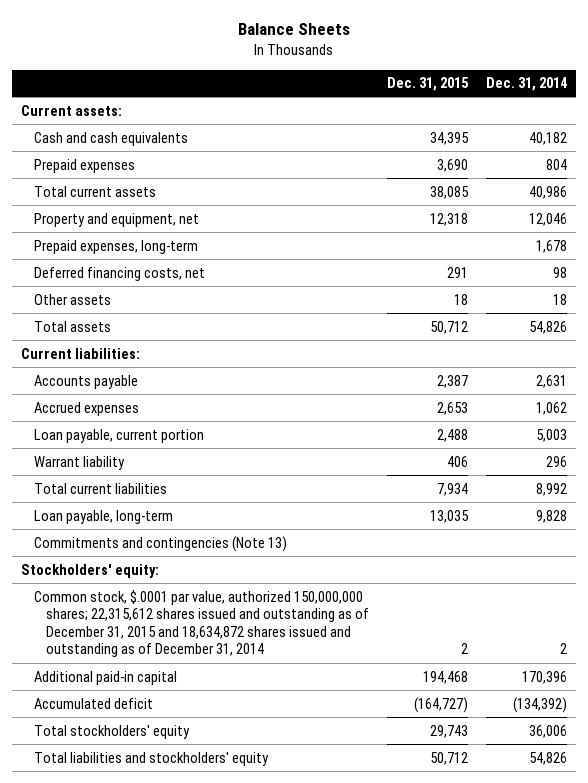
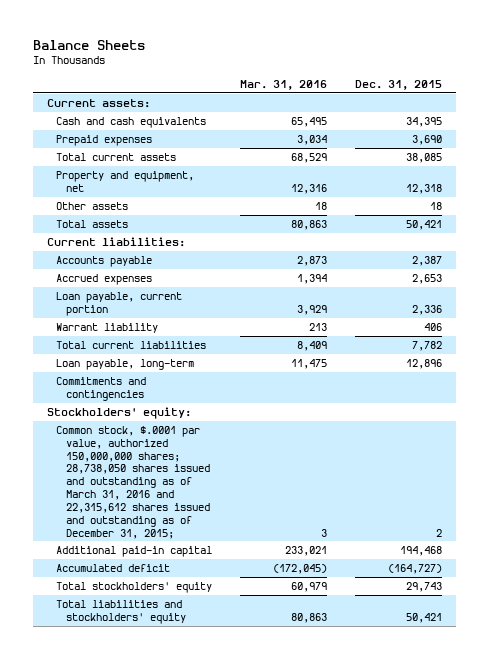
[485,77,567,92] Dec. 31, 2014 -> none
none -> [240,79,328,90] Mar. 31, 2016
[33,239,198,254] Prepaid expenses, long-term -> none
[33,266,205,281] Deferred financing costs, net -> none
[430,320,469,334] 50,712 -> [405,219,442,230] 50,421
[437,428,469,442] 2,488 -> [411,304,442,315] 2,336
[437,482,469,496] 7,934 -> [411,340,442,351] 7,782
[430,509,470,523] 13,035 -> [405,358,442,369] 12,896
[33,535,287,552] Commitments and contingencies (Note 13) -> [56,376,147,401] Commitments and contingencies
[33,589,370,658] Common stock, $.0001 par value, authorized 150,000,000 shares; 22,315,612 shares issued and outstanding as of December 31, 2015 and 18,634,872 shares issued and outstanding as of December 31, 2014 -> [56,425,210,539] Common stock, $.0001 par value, authorized 150,000,000 shares; 28,738,050 shares issued and outstanding as of March 31, 2016 and 22,315,612 shares issued and outstanding as of December 31, 2015;
[430,751,469,765] 50,712 -> [405,612,442,623] 50,421

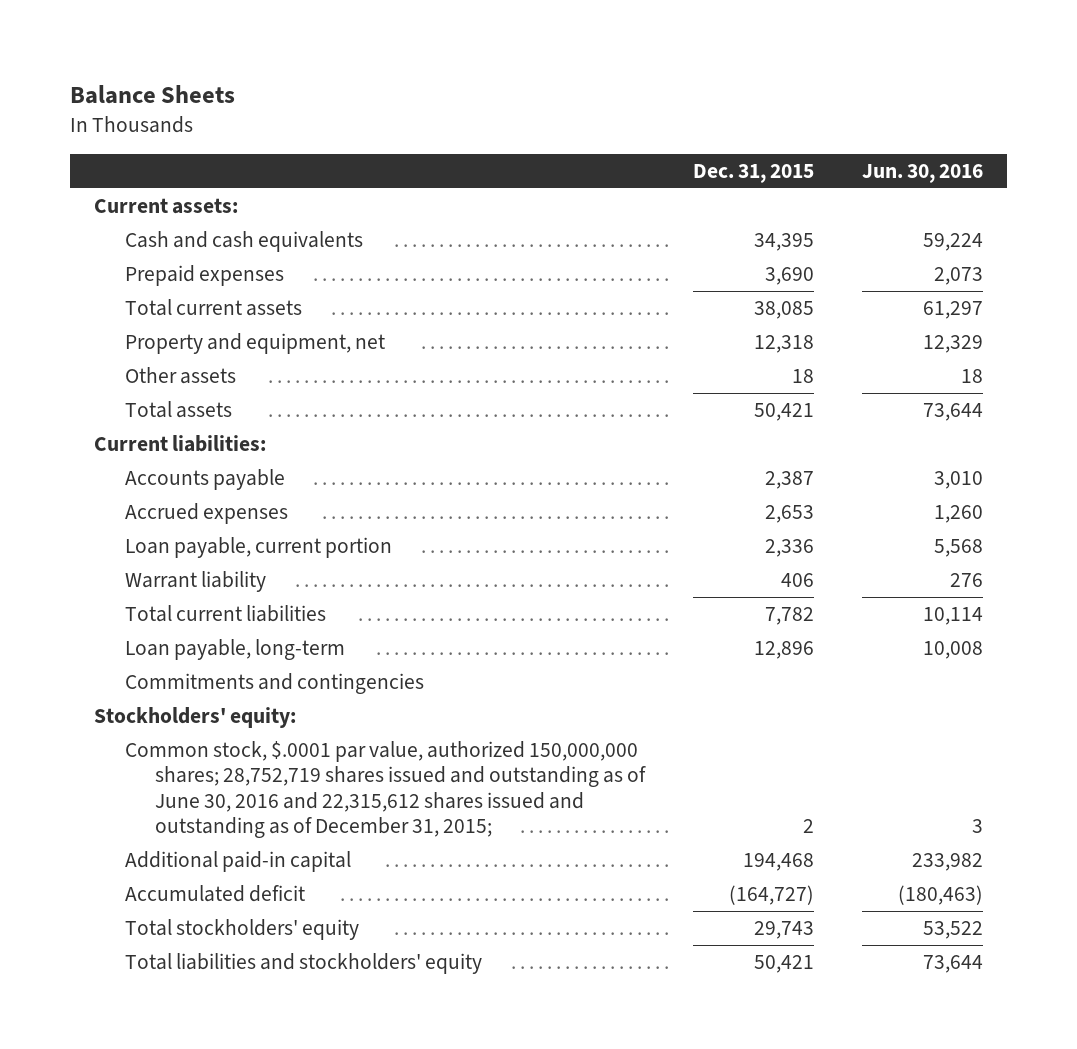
[240,79,328,90] Mar. 31, 2016 -> none
none -> [861,163,983,183] Jun. 30, 2016
[56,425,210,539] Common stock, $.0001 par value, authorized 150,000,000 shares; 28,738,050 shares issued and outstanding as of March 31, 2016 and 22,315,612 shares issued and outstanding as of December 31, 2015; -> [124,741,646,838] Common stock, $.0001 par value, authorized 150,000,000 shares; 28,752,719 shares issued and outstanding as of June 30, 2016 and 22,315,612 shares issued and outstanding as of December 31, 2015;

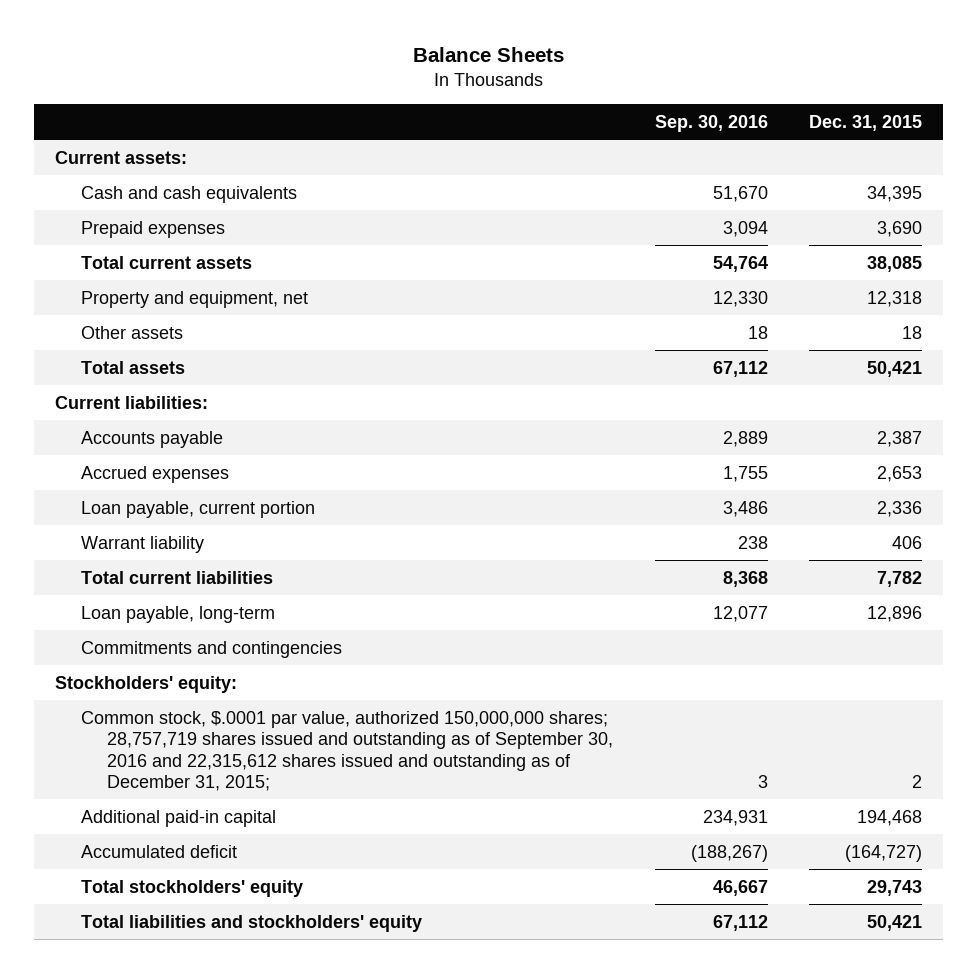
[861,163,983,183] Jun. 30, 2016 -> none
none -> [654,114,768,132] Sep. 30, 2016
[124,741,646,838] Common stock, $.0001 par value, authorized 150,000,000 shares; 28,752,719 shares issued and outstanding as of June 30, 2016 and 22,315,612 shares issued and outstanding as of December 31, 2015; -> [80,710,613,791] Common stock, $.0001 par value, authorized 150,000,000 shares; 28,757,719 shares issued and outstanding as of September 30, 2016 and 22,315,612 shares issued and outstanding as of December 31, 2015;

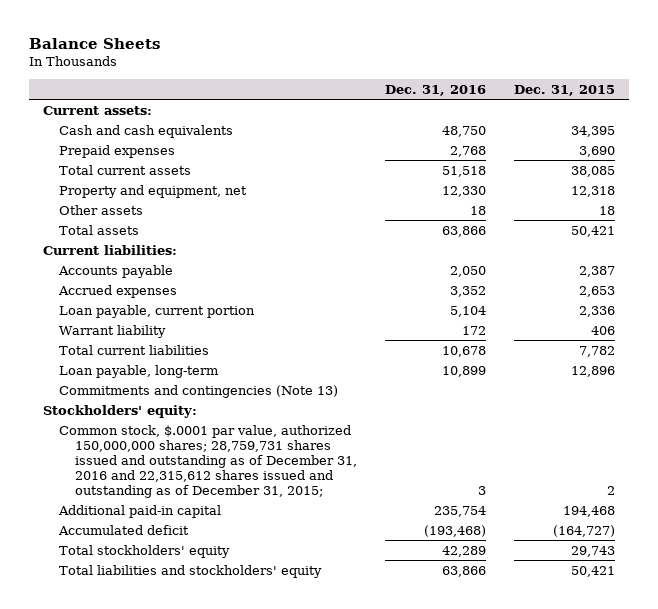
[654,114,768,132] Sep. 30, 2016 -> none
none -> [384,85,486,97] Dec. 31, 2016
[80,640,342,658] Commitments and contingencies -> [58,384,338,398] Commitments and contingencies (Note 13)
[80,710,613,791] Common stock, $.0001 par value, authorized 150,000,000 shares; 28,757,719 shares issued and outstanding as of September 30, 2016 and 22,315,612 shares issued and outstanding as of December 31, 2015; -> [58,424,357,498] Common stock, $.0001 par value, authorized 150,000,000 shares; 28,759,731 shares issued and outstanding as of December 31, 2016 and 22,315,612 shares issued and outstanding as of December 31, 2015;

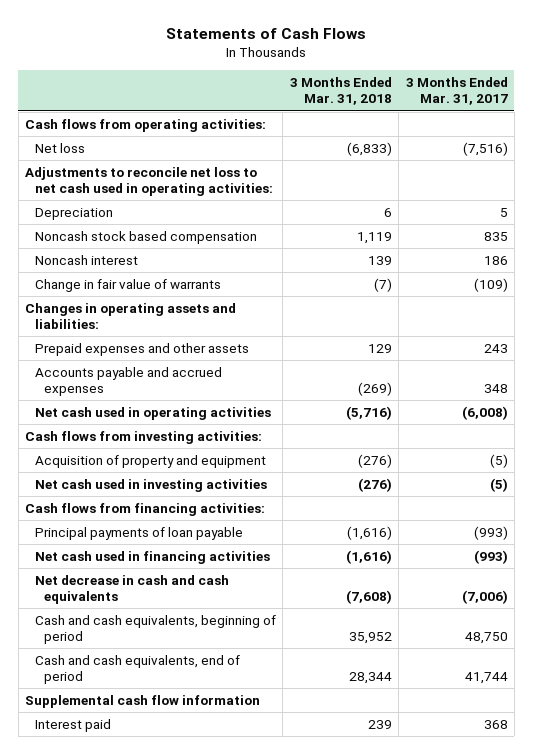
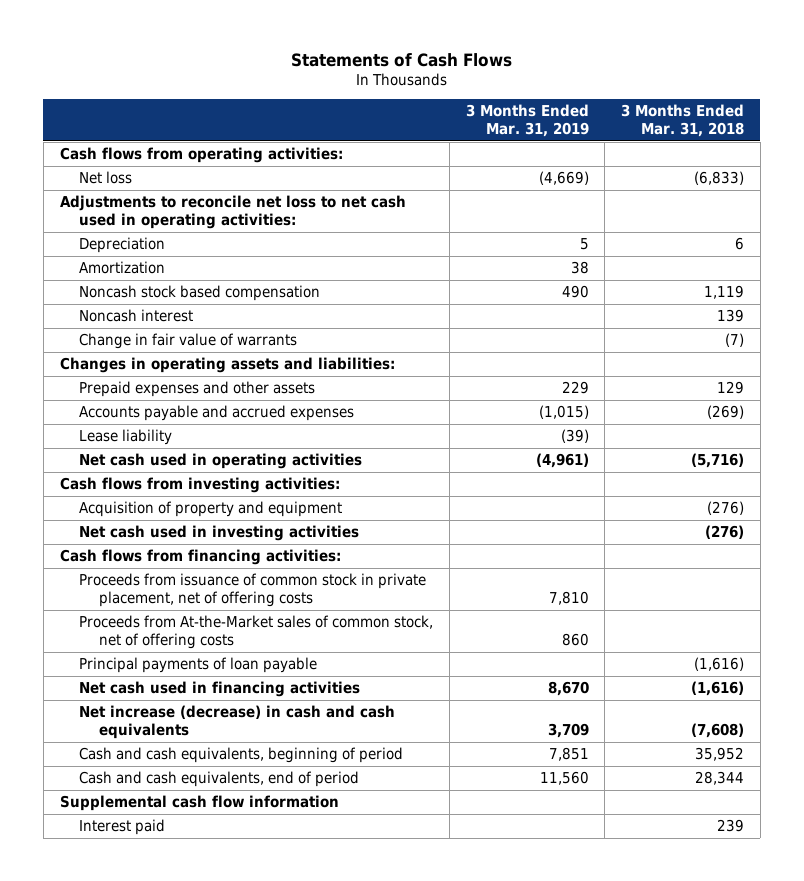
[405,76,508,106] 3 Months Ended Mar. 31, 2017 -> none
none -> [465,104,589,138] 3 Months Ended Mar. 31, 2019
none -> [79,261,166,275] Amortization
none -> [79,429,173,446] Lease liability
none -> [79,573,427,608] Proceeds from issuance of common stock in private placement, net of offering costs
none -> [79,615,434,650] Proceeds from At-the-Market sales of common stock, net of offering costs
[34,574,229,605] Net decrease in cash and cash equivalents -> [79,705,396,740] Net increase (decrease) in cash and cash equivalents

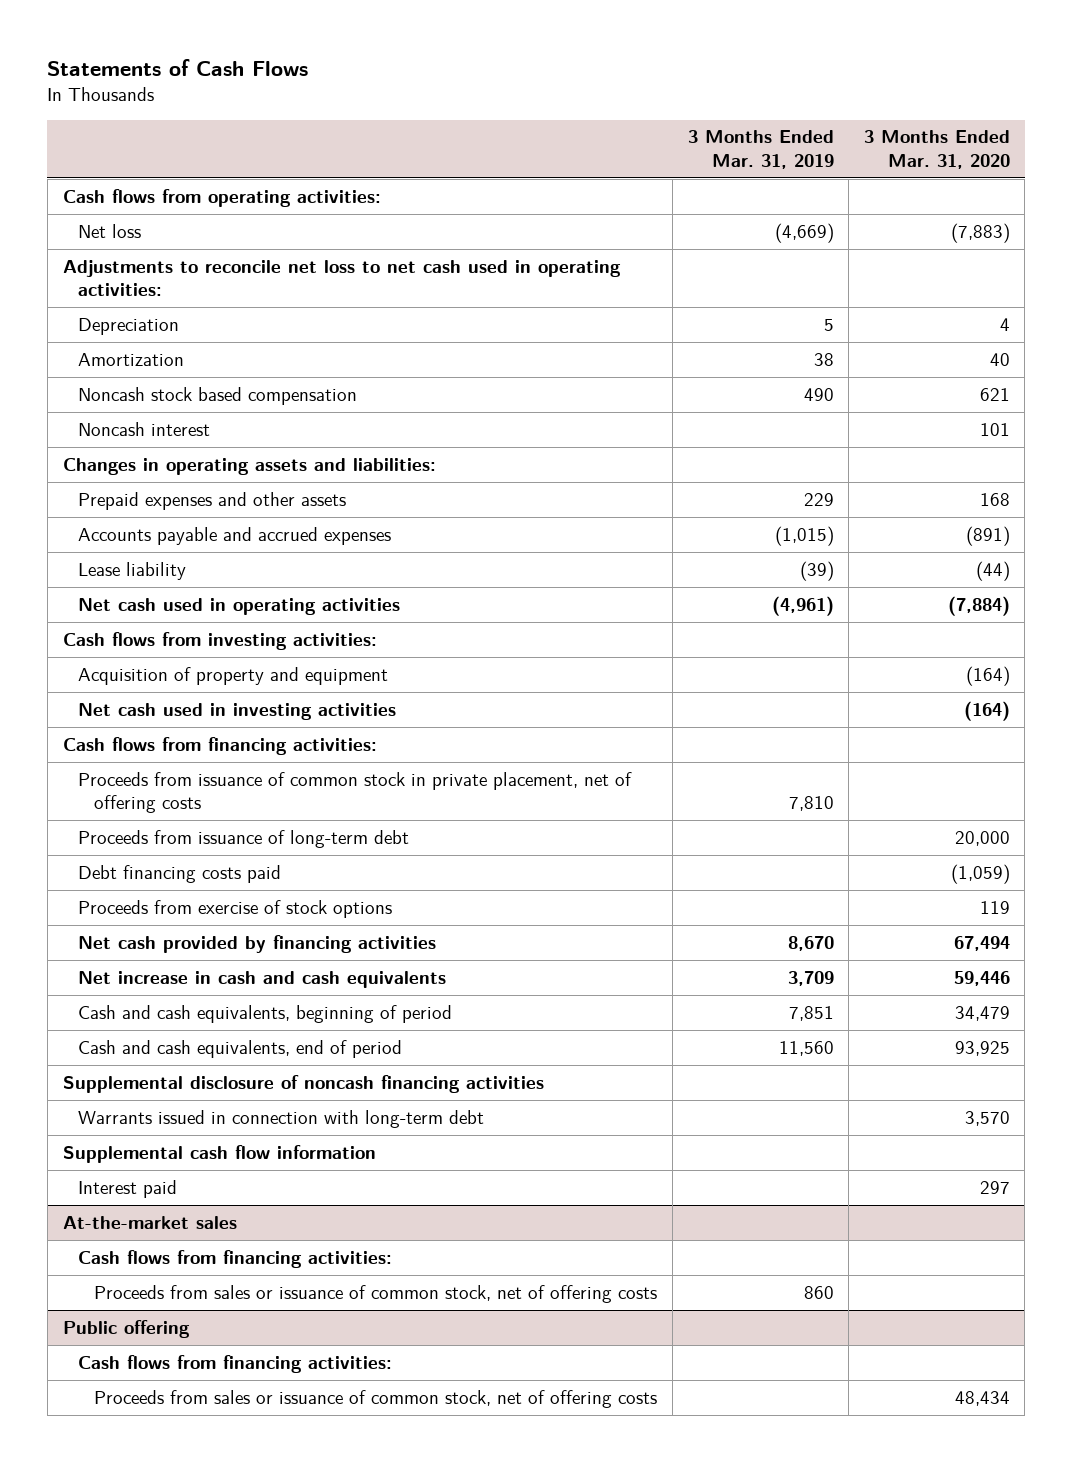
[621,104,745,138] 3 Months Ended Mar. 31, 2018 -> none
none -> [863,130,1010,169] 3 Months Ended Mar. 31, 2020
[79,333,298,350] Change in fair value of warrants -> none
[79,615,434,650] Proceeds from At-the-Market sales of common stock, net of offering costs -> none
[79,657,318,674] Principal payments of loan payable -> none
none -> [78,829,410,848] Proceeds from issuance of long-term debt
none -> [78,864,282,883] Debt financing costs paid
none -> [78,899,393,918] Proceeds from exercise of stock options
[79,681,361,698] Net cash used in financing activities -> [78,934,437,953] Net cash provided by financing activities
[79,705,396,740] Net increase (decrease) in cash and cash equivalents -> [78,970,447,988] Net increase in cash and cash equivalents
none -> [62,1074,544,1093] Supplemental disclosure of noncash financing activities
none -> [78,1109,485,1128] Warrants issued in connection with long-term debt
none -> [62,1215,237,1229] At-the-market sales
none -> [78,1249,393,1268] Cash flows from financing activities:
none -> [94,1284,658,1303] Proceeds from sales or issuance of common stock, net of offering costs
none -> [62,1319,190,1338] Public offering
none -> [78,1354,393,1373] Cash flows from financing activities:
none -> [94,1389,658,1408] Proceeds from sales or issuance of common stock, net of offering costs

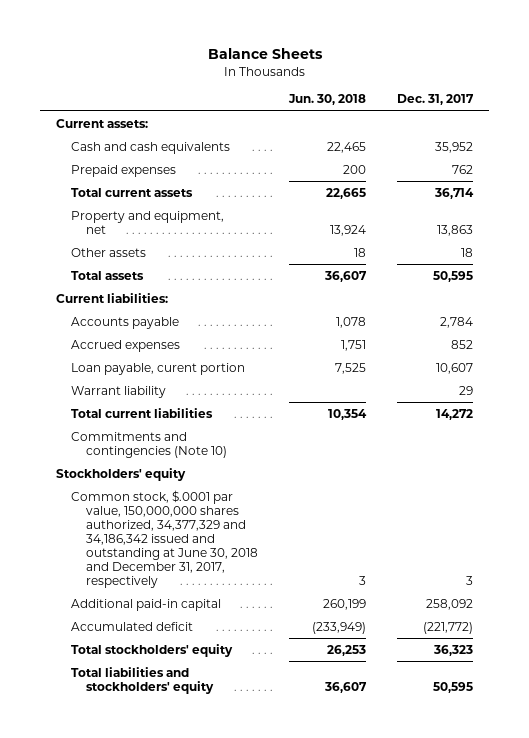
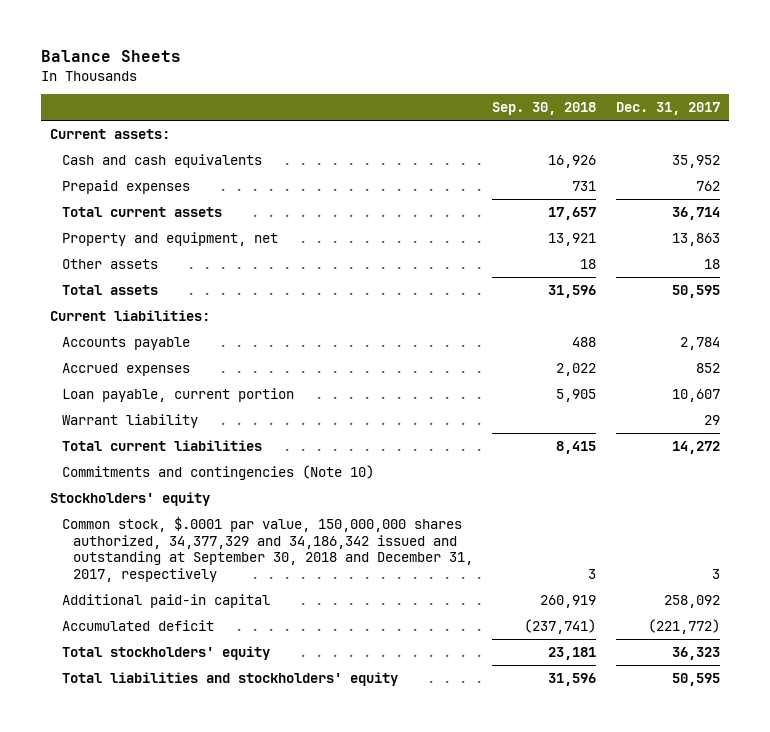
[287,94,366,106] Jun. 30, 2018 -> none
none -> [492,102,597,116] Sep. 30, 2018
[70,362,245,375] Loan payable, curent portion -> [61,388,294,403] Loan payable, current portion
[70,489,258,589] Common stock, $.0001 par value, 150,000,000 shares authorized, 34,377,329 and 34,186,342 issued and outstanding at June 30, 2018 and December 31, 2017, respectively -> [61,516,474,582] Common stock, $.0001 par value, 150,000,000 shares authorized, 34,377,329 and 34,186,342 issued and outstanding at September 30, 2018 and December 31, 2017, respectively

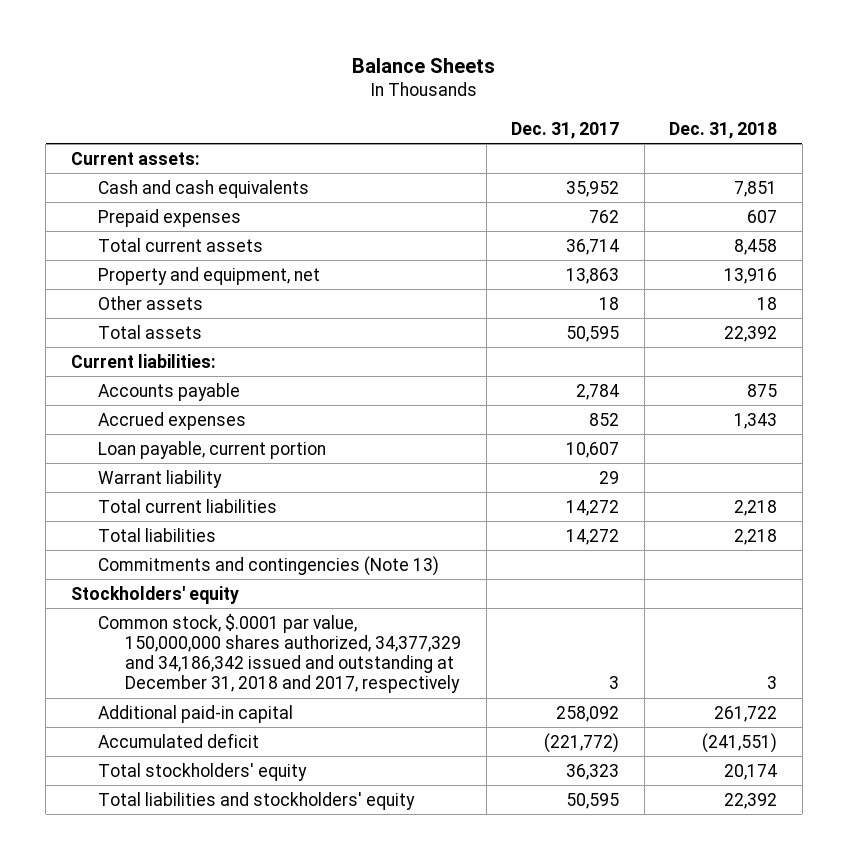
[492,102,597,116] Sep. 30, 2018 -> none
none -> [669,121,778,139] Dec. 31, 2018
none -> [98,527,217,542] Total liabilities
[61,465,374,481] Commitments and contingencies (Note 10) -> [98,555,440,576] Commitments and contingencies (Note 13)
[61,516,474,582] Common stock, $.0001 par value, 150,000,000 shares authorized, 34,377,329 and 34,186,342 issued and outstanding at September 30, 2018 and December 31, 2017, respectively -> [98,613,462,694] Common stock, $.0001 par value, 150,000,000 shares authorized, 34,377,329 and 34,186,342 issued and outstanding at December 31, 2018 and 2017, respectively

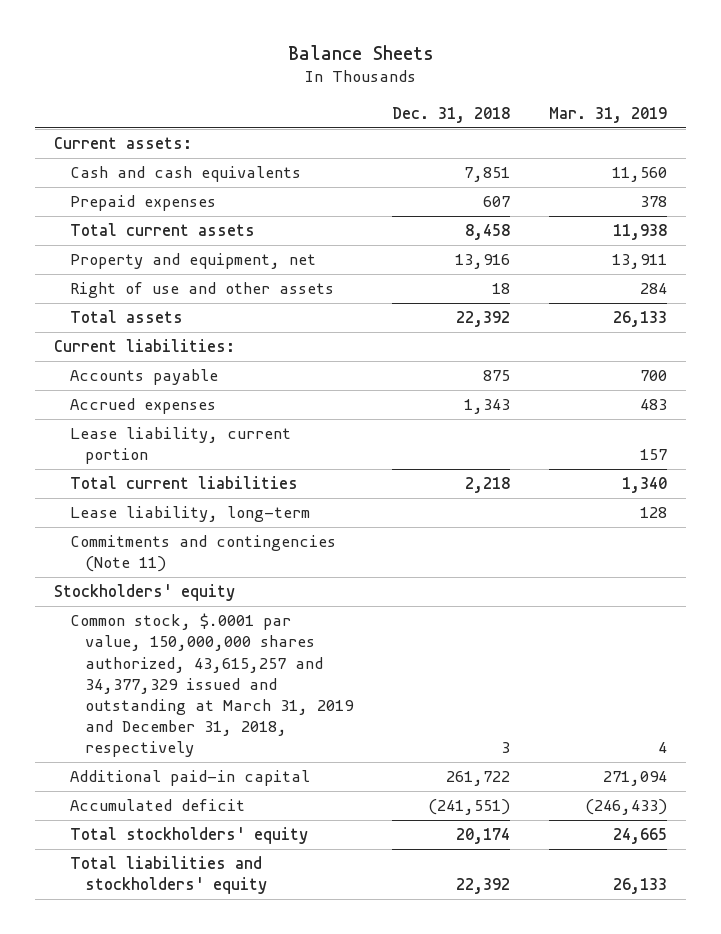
[511,121,620,139] Dec. 31, 2017 -> none
none -> [548,106,667,123] Mar. 31, 2019
[98,295,204,310] Other assets -> none
none -> [69,282,334,299] Right of use and other assets
[98,440,327,459] Loan payable, current portion -> none
[98,469,223,488] Warrant liability -> none
none -> [69,427,291,465] Lease liability, current portion
[98,527,217,542] Total liabilities -> none
none -> [69,506,310,523] Lease liability, long-term
[98,555,440,576] Commitments and contingencies (Note 13) -> [69,535,336,573] Commitments and contingencies (Note 11)
[98,613,462,694] Common stock, $.0001 par value, 150,000,000 shares authorized, 34,377,329 and 34,186,342 issued and outstanding at December 31, 2018 and 2017, respectively -> [69,613,354,758] Common stock, $.0001 par value, 150,000,000 shares authorized, 43,615,257 and 34,377,329 issued and outstanding at March 31, 2019 and December 31, 2018, respectively

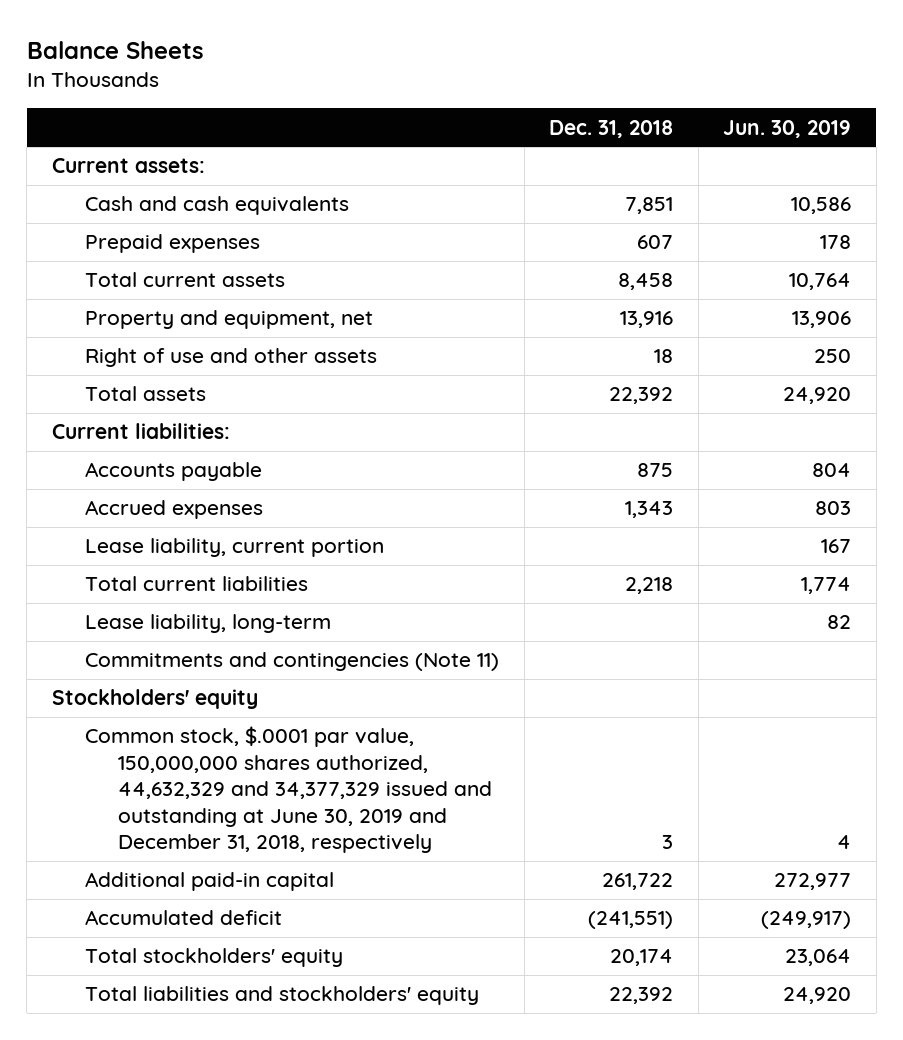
[548,106,667,123] Mar. 31, 2019 -> none
none -> [723,119,852,138] Jun. 30, 2019
[69,613,354,758] Common stock, $.0001 par value, 150,000,000 shares authorized, 43,615,257 and 34,377,329 issued and outstanding at March 31, 2019 and December 31, 2018, respectively -> [85,726,493,854] Common stock, $.0001 par value, 150,000,000 shares authorized, 44,632,329 and 34,377,329 issued and outstanding at June 30, 2019 and December 31, 2018, respectively

